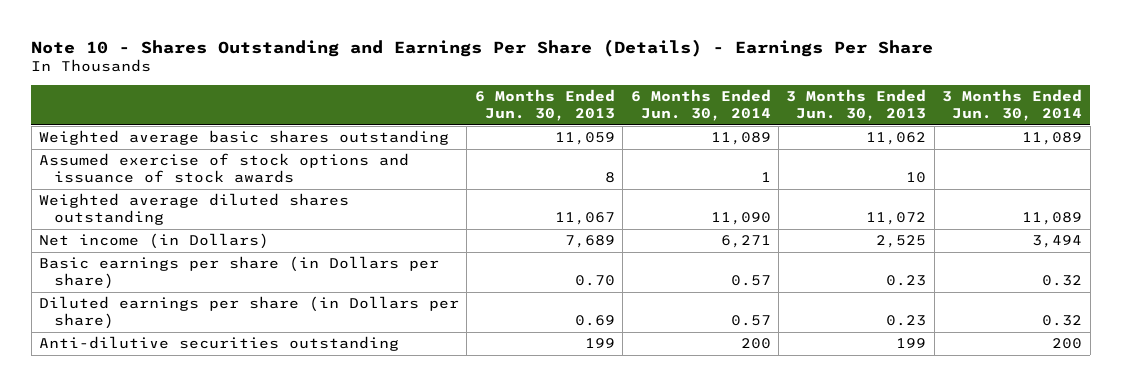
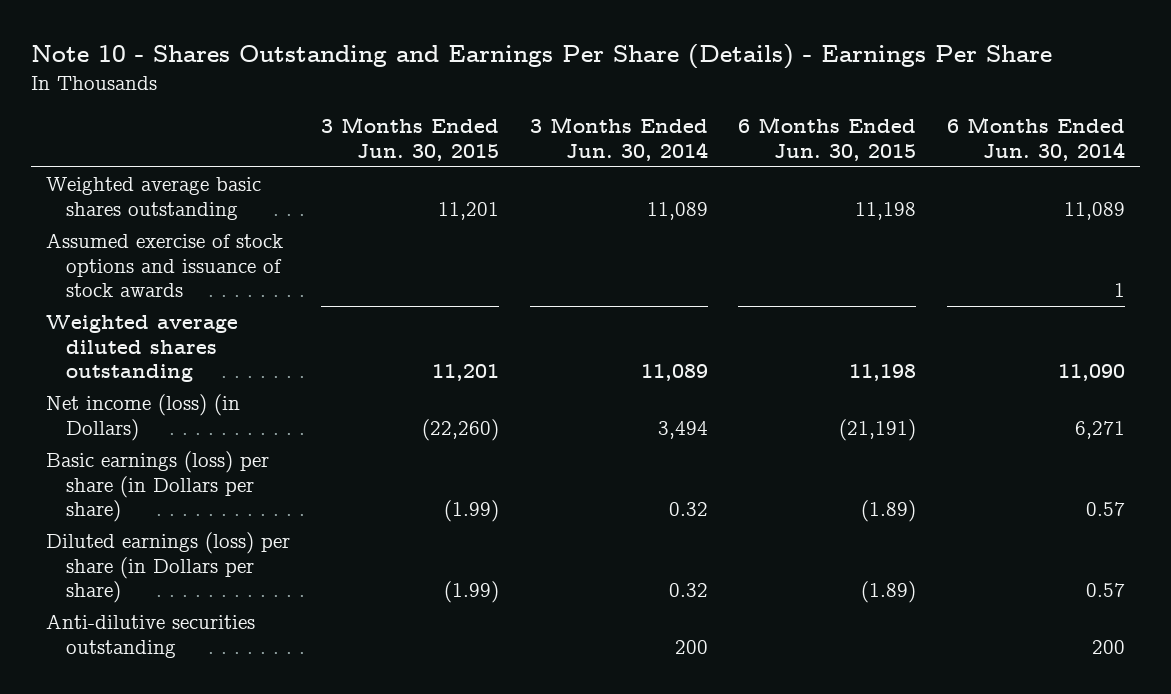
[474,89,615,121] 6 Months Ended Jun. 30, 2013 -> none
[786,89,927,121] 3 Months Ended Jun. 30, 2013 -> none
none -> [320,117,499,161] 3 Months Ended Jun. 30, 2015
none -> [738,117,917,161] 6 Months Ended Jun. 30, 2015
[39,233,270,250] Net income (in Dollars) -> [46,394,241,441] Net income (loss) (in Dollars)
[39,256,440,289] Basic earnings per share (in Dollars per share) -> [46,451,270,523] Basic earnings (loss) per share (in Dollars per share)
[39,296,460,329] Diluted earnings per share (in Dollars per share) -> [46,532,291,604] Diluted earnings (loss) per share (in Dollars per share)

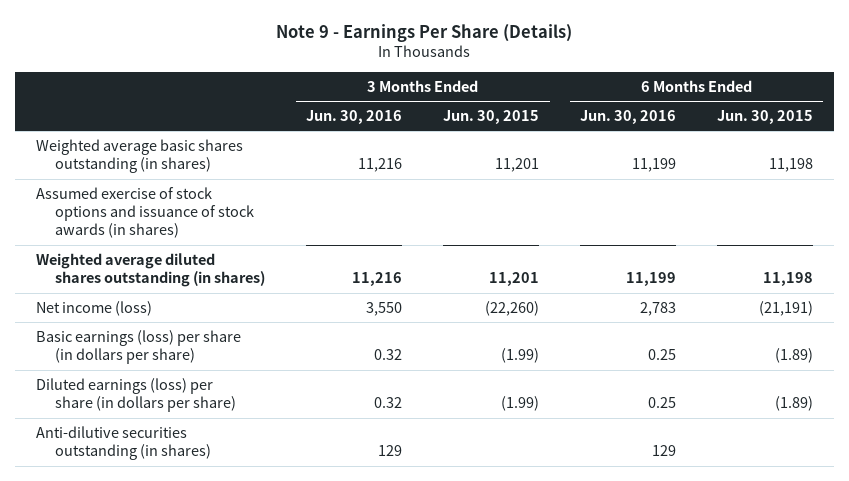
[30,44,1052,70] Note 10 - Shares Outstanding and Earnings Per Share (Details) - Earnings Per Share -> [276,23,573,42] Note 9 - Earnings Per Share (Details)
[529,117,708,161] 3 Months Ended Jun. 30, 2014 -> none
[947,117,1126,161] 6 Months Ended Jun. 30, 2014 -> none
none -> [306,110,403,125] Jun. 30, 2016
none -> [580,110,677,125] Jun. 30, 2016
[46,177,262,220] Weighted average basic shares outstanding -> [35,138,243,174] Weighted average basic shares outstanding (in shares)
[46,233,284,298] Assumed exercise of stock options and issuance of stock awards -> [35,186,255,239] Assumed exercise of stock options and issuance of stock awards (in shares)
[46,315,239,383] Weighted average diluted shares outstanding -> [35,252,266,288] Weighted average diluted shares outstanding (in shares)
[46,394,241,441] Net income (loss) (in Dollars) -> [35,300,152,316] Net income (loss)
[46,451,270,523] Basic earnings (loss) per share (in Dollars per share) -> [35,329,241,365] Basic earnings (loss) per share (in dollars per share)
[46,532,291,604] Diluted earnings (loss) per share (in Dollars per share) -> [35,377,237,413] Diluted earnings (loss) per share (in dollars per share)
[46,614,256,658] Anti-dilutive securities outstanding -> [35,425,212,461] Anti-dilutive securities outstanding (in shares)

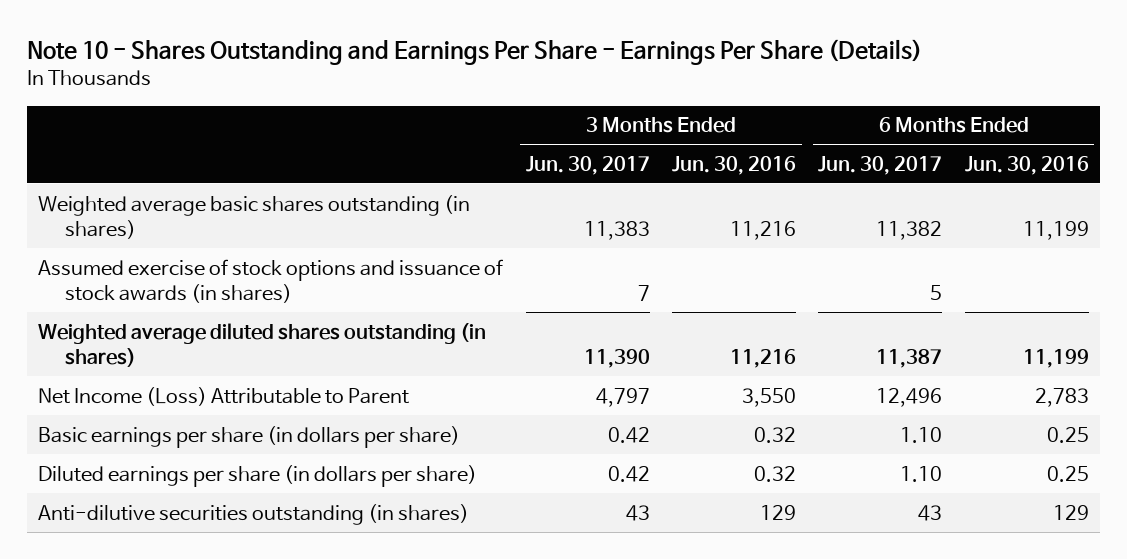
[276,23,573,42] Note 9 - Earnings Per Share (Details) -> [26,39,922,66] Note 10 - Shares Outstanding and Earnings Per Share - Earnings Per Share (Details)
[443,110,540,125] Jun. 30, 2015 -> none
[717,110,814,125] Jun. 30, 2015 -> none
none -> [525,155,650,175] Jun. 30, 2017
none -> [818,155,943,175] Jun. 30, 2017
[35,300,152,316] Net income (loss) -> [38,386,410,406] Net Income (Loss) Attributable to Parent
[35,329,241,365] Basic earnings (loss) per share (in dollars per share) -> [38,425,461,448] Basic earnings per share (in dollars per share)
[35,377,237,413] Diluted earnings (loss) per share (in dollars per share) -> [38,464,478,487] Diluted earnings per share (in dollars per share)

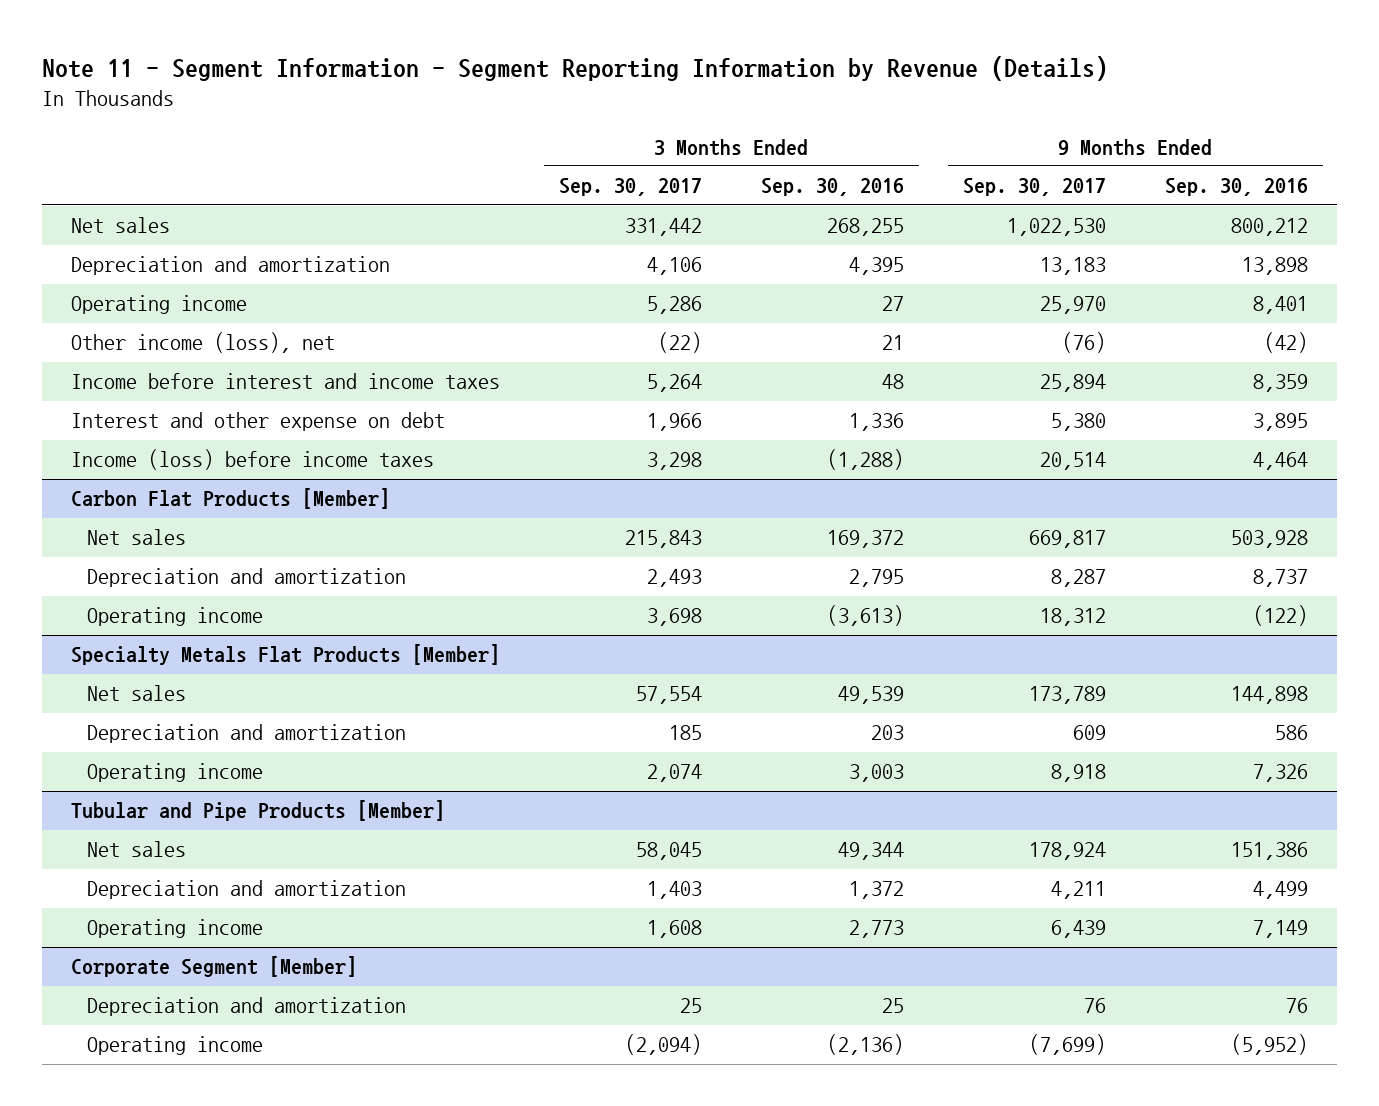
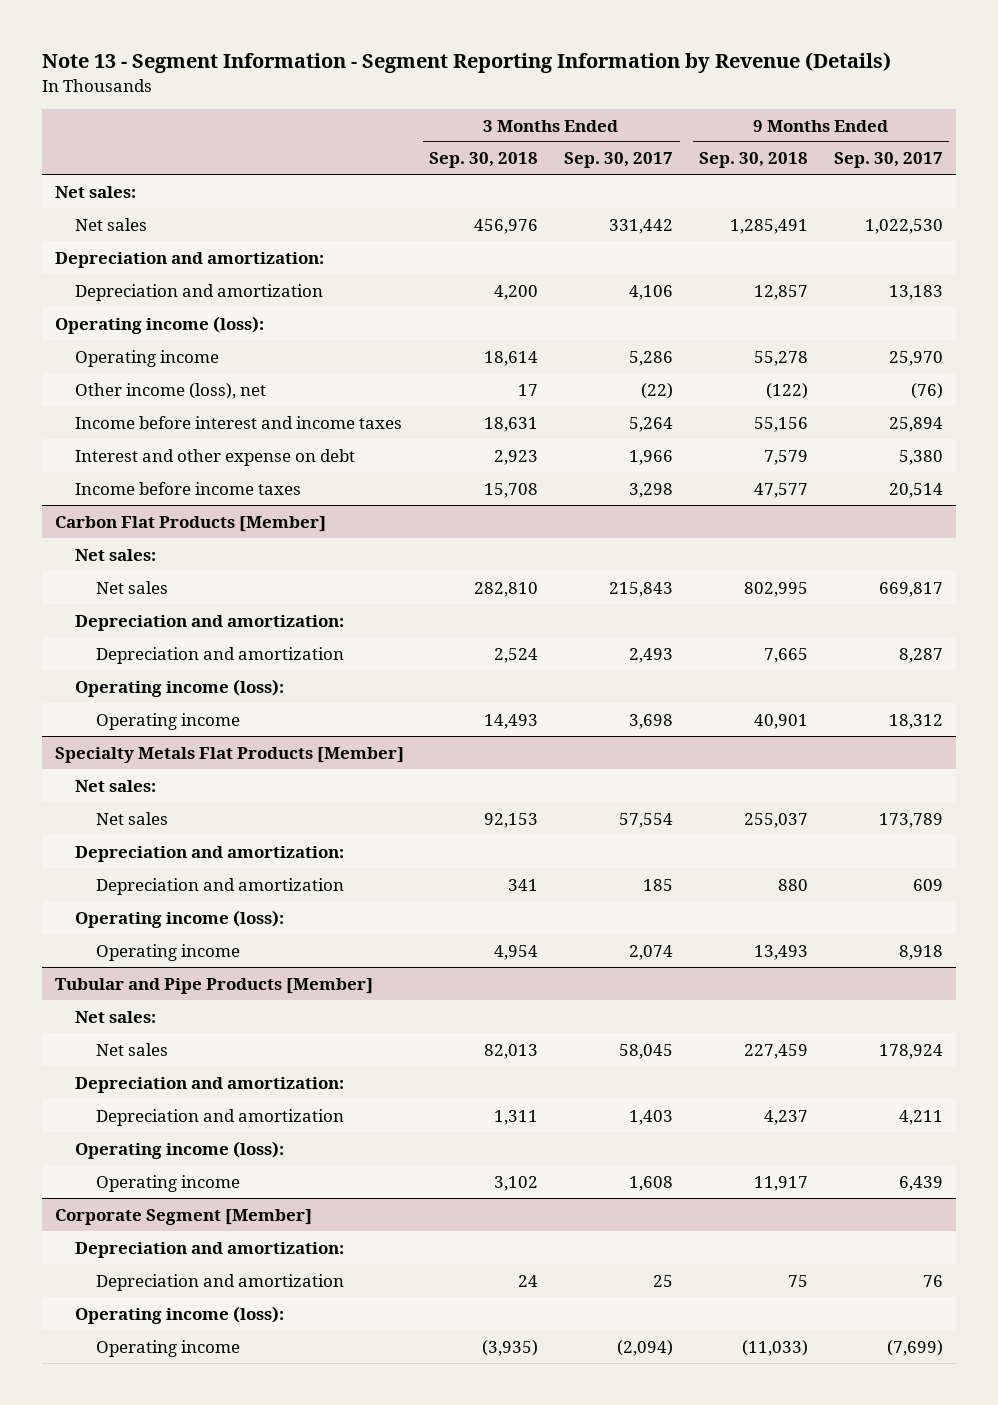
[41,55,1108,81] Note 11 - Segment Information - Segment Reporting Information by Revenue (Details) -> [41,52,891,74] Note 13 - Segment Information - Segment Reporting Information by Revenue (Details)
[760,178,904,197] Sep. 30, 2016 -> none
[1164,178,1308,197] Sep. 30, 2016 -> none
none -> [429,152,539,169] Sep. 30, 2018
none -> [699,152,809,169] Sep. 30, 2018
none -> [54,185,136,198] Net sales:
none -> [54,251,324,268] Depreciation and amortization:
none -> [54,315,264,334] Operating income (loss):
[70,449,434,471] Income (loss) before income taxes -> [75,481,302,495] Income before income taxes
none -> [75,548,157,561] Net sales:
none -> [75,614,345,631] Depreciation and amortization:
none -> [75,678,285,697] Operating income (loss):
none -> [75,779,157,792] Net sales:
none -> [75,845,345,862] Depreciation and amortization:
none -> [75,909,285,928] Operating income (loss):
none -> [75,1010,157,1023] Net sales:
none -> [75,1076,345,1093] Depreciation and amortization:
none -> [75,1140,285,1159] Operating income (loss):
none -> [75,1241,345,1258] Depreciation and amortization:
none -> [75,1305,285,1324] Operating income (loss):

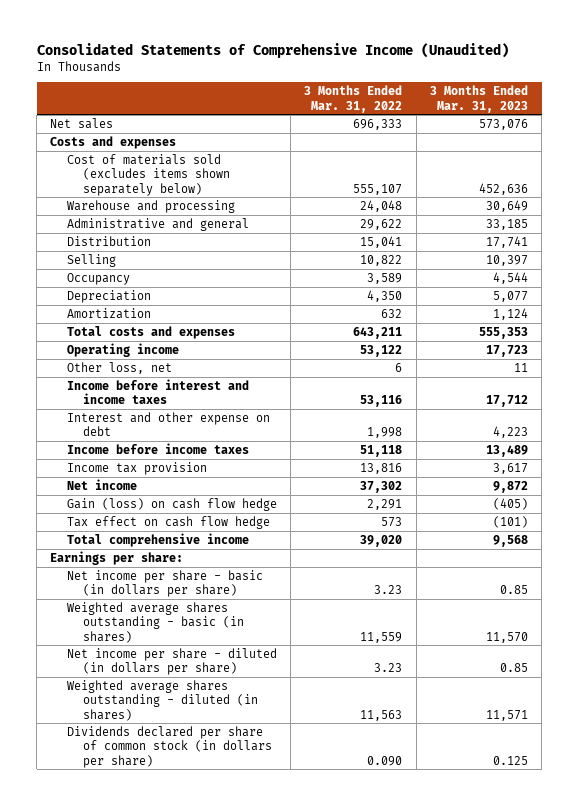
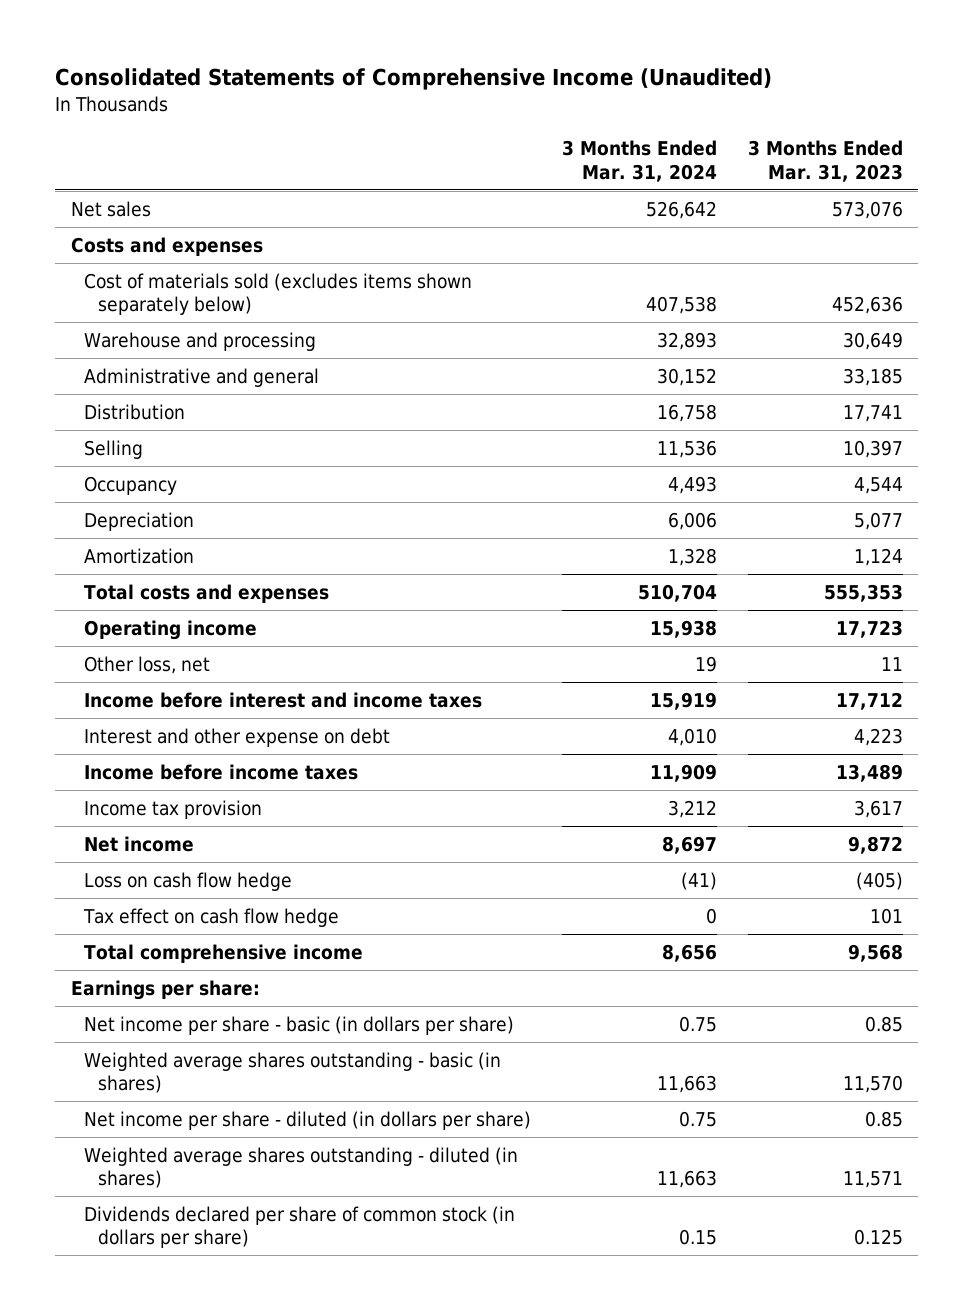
[304,85,403,113] 3 Months Ended Mar. 31, 2022 -> none
none -> [561,140,717,182] 3 Months Ended Mar. 31, 2024
[66,497,277,511] Gain (loss) on cash flow hedge -> [84,871,293,891] Loss on cash flow hedge
[493,515,529,528] (101) -> [869,907,903,924] 101

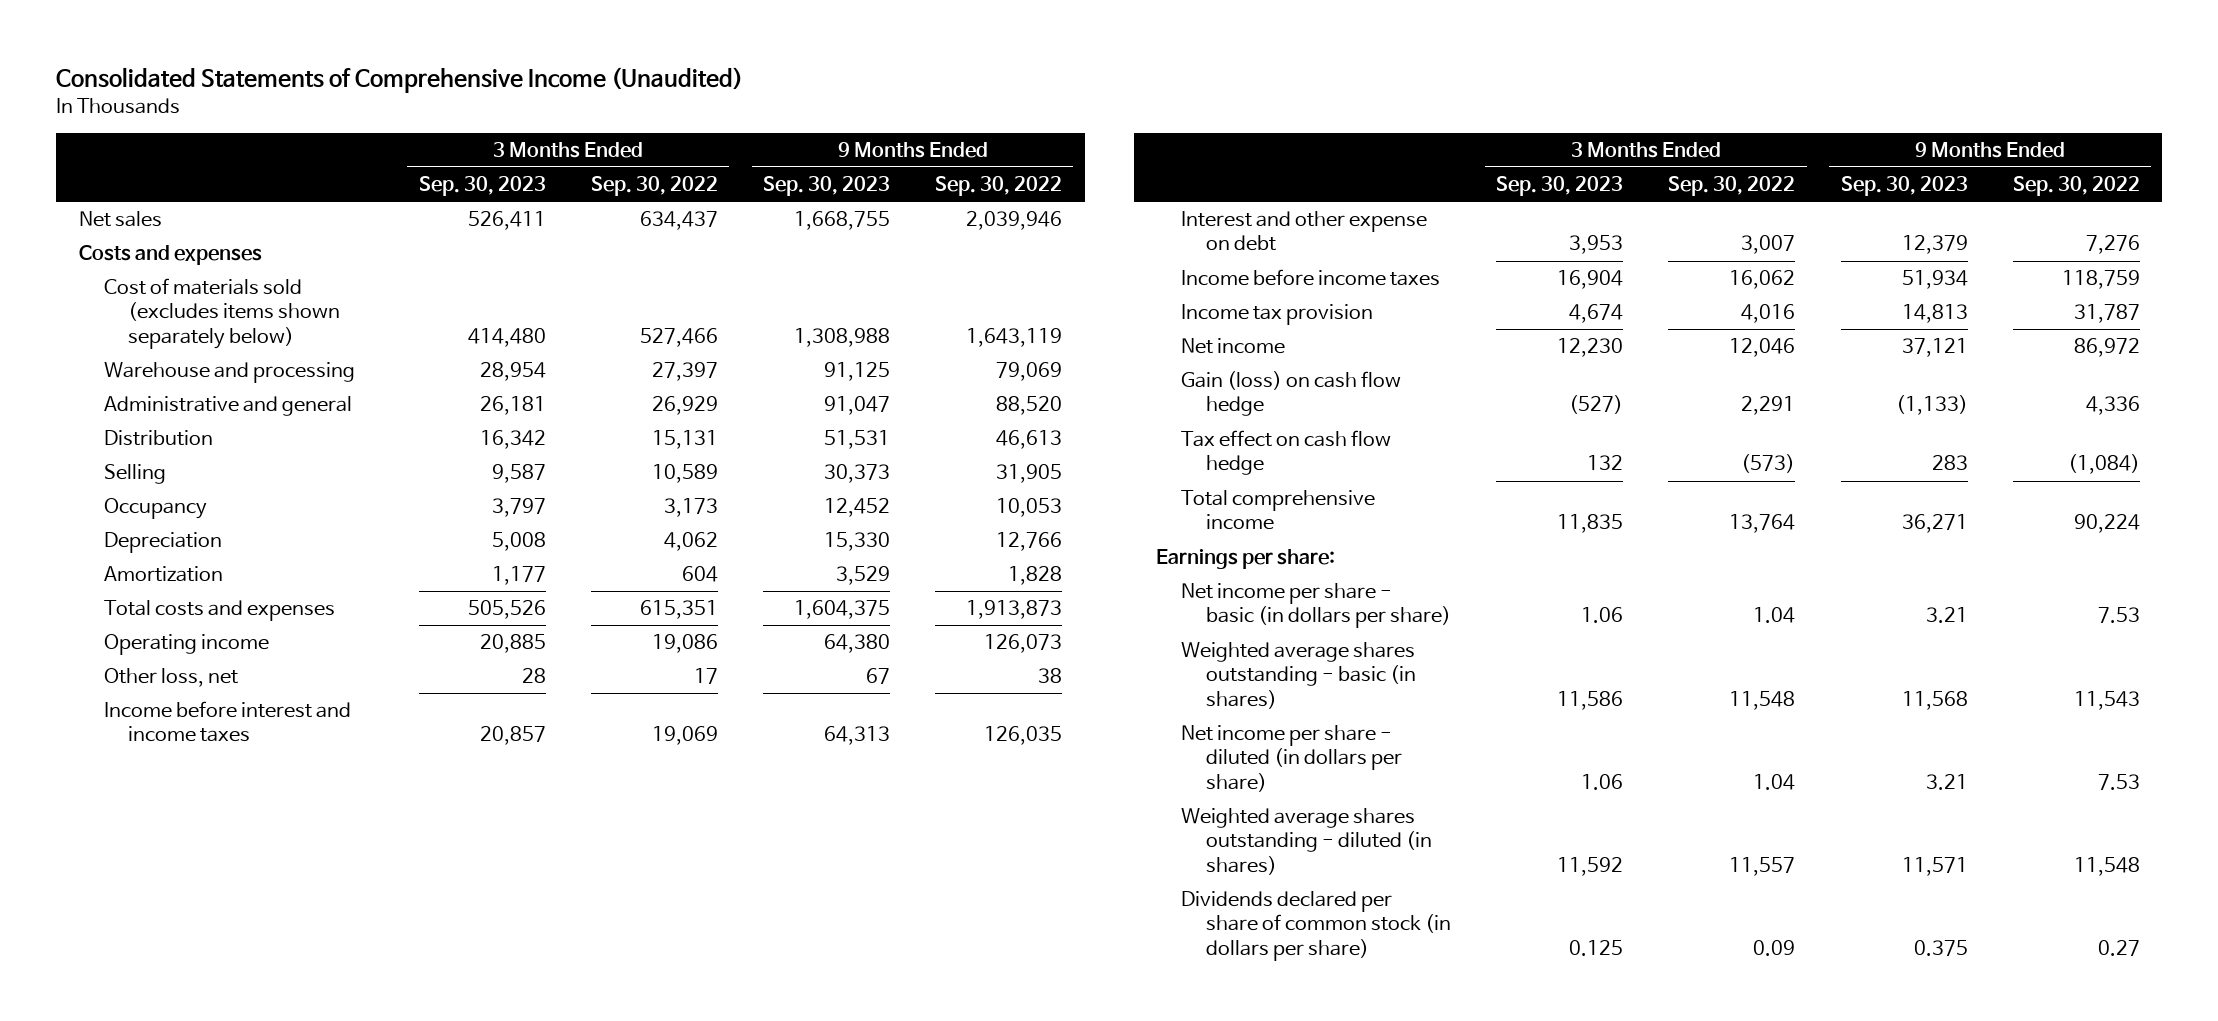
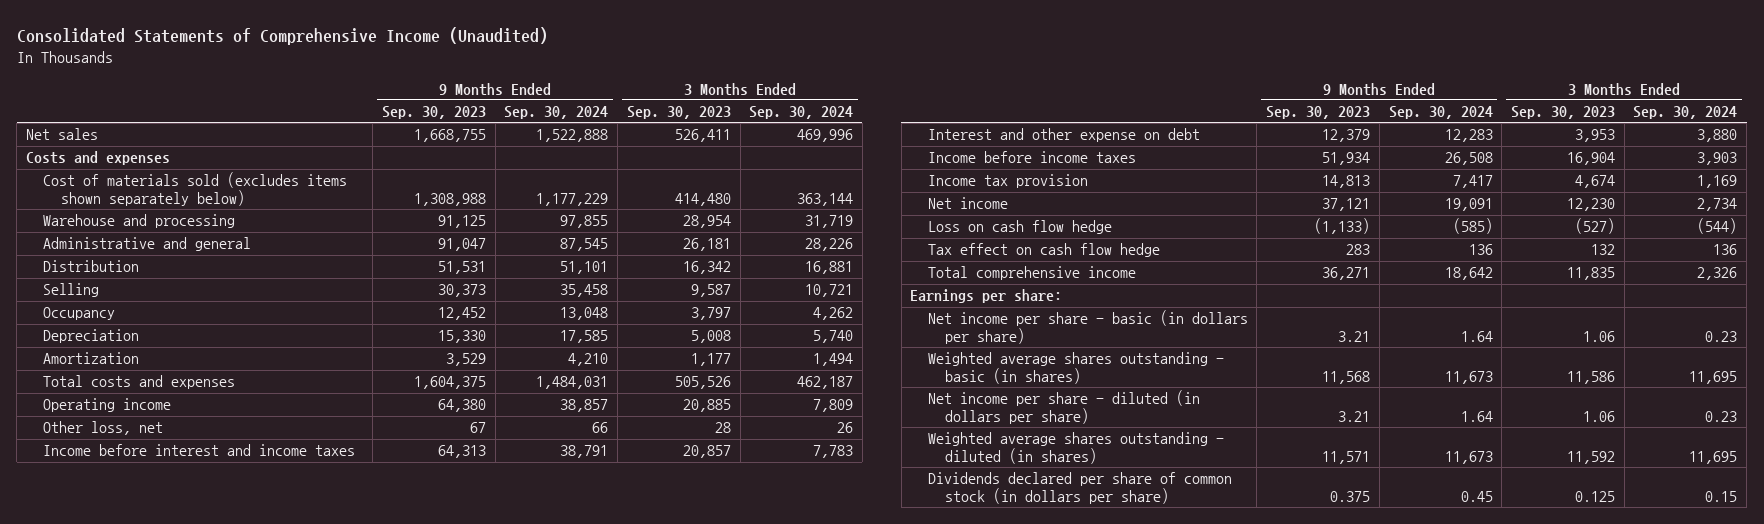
[590,176,718,197] Sep. 30, 2022 -> none
[935,176,1063,197] Sep. 30, 2022 -> none
none -> [504,106,609,120] Sep. 30, 2024
none -> [749,106,854,120] Sep. 30, 2024
[1181,371,1402,417] Gain (loss) on cash flow hedge -> [927,220,1112,235] Loss on cash flow hedge

